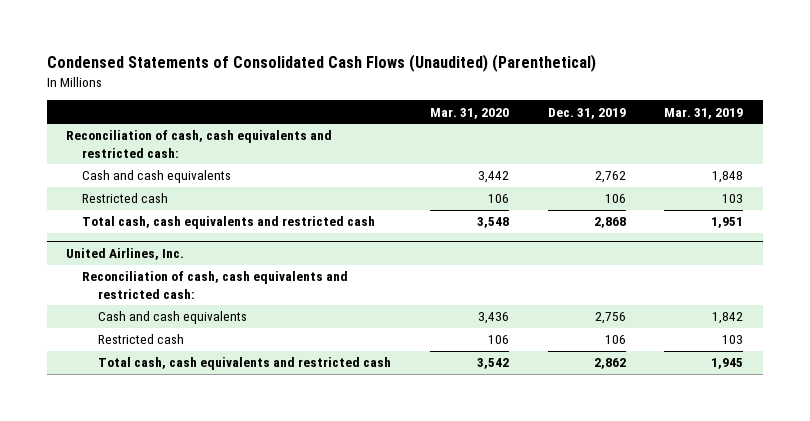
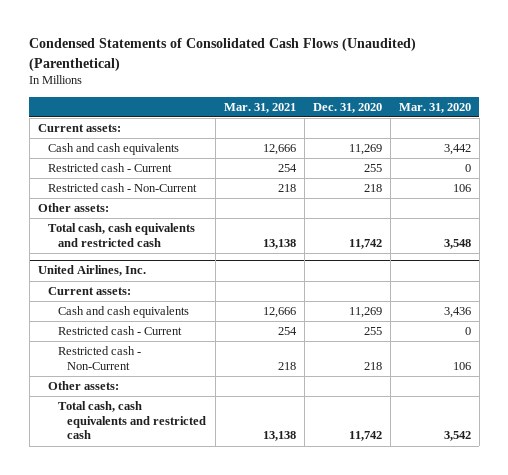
[547,107,626,119] Dec. 31, 2019 -> none
[664,107,744,119] Mar. 31, 2019 -> none
none -> [223,102,296,113] Mar. 31, 2021
none -> [312,102,382,113] Dec. 31, 2020
[66,130,333,158] Reconciliation of cash, cash equivalents and restricted cash: -> none
none -> [37,124,121,133] Current assets:
none -> [47,163,172,173] Restricted cash - Current
[82,193,169,204] Restricted cash -> [47,183,197,193] Restricted cash - Non-Current
none -> [37,203,109,213] Other assets:
[82,271,349,299] Reconciliation of cash, cash equivalents and restricted cash: -> none
none -> [47,287,131,296] Current assets:
none -> [57,326,182,336] Restricted cash - Current
[98,334,185,345] Restricted cash -> [57,346,141,370] Restricted cash - Non-Current
none -> [47,381,119,391] Other assets:

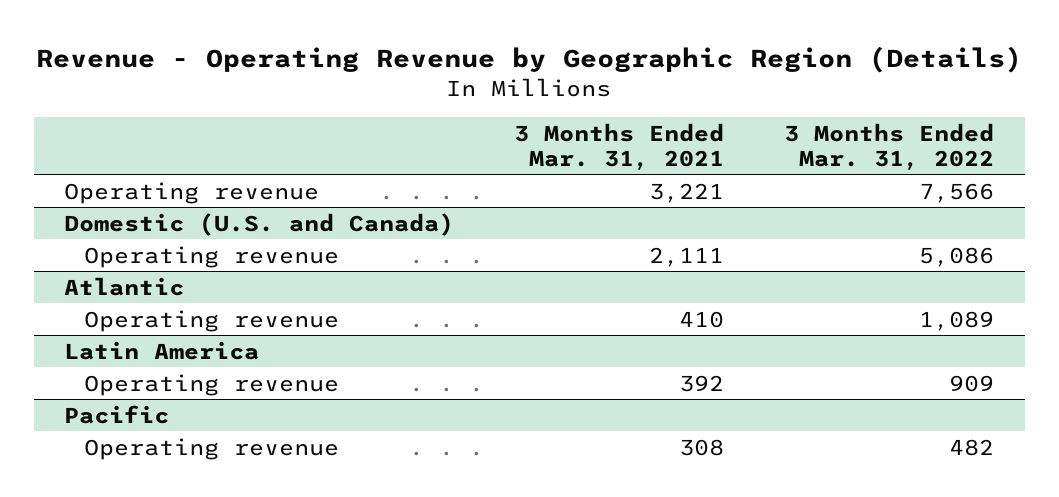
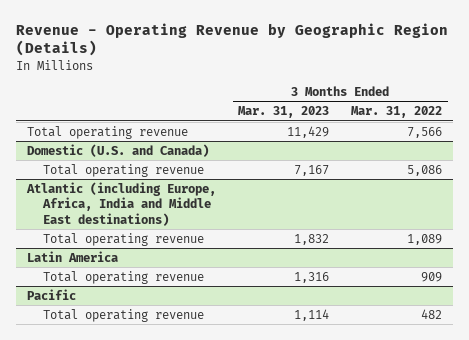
[514,122,725,170] 3 Months Ended Mar. 31, 2021 -> none
none -> [238,106,330,119] Mar. 31, 2023
[64,181,320,204] Operating revenue -> [26,125,188,139] Total operating revenue
[84,245,340,268] Operating revenue -> [42,163,204,177] Total operating revenue
[64,276,185,296] Atlantic -> [25,181,216,226] Atlantic (including Europe, Africa, India and Middle East destinations)
[84,309,340,332] Operating revenue -> [42,232,204,246] Total operating revenue
[84,373,340,396] Operating revenue -> [42,270,204,284] Total operating revenue
[84,437,340,460] Operating revenue -> [42,308,204,322] Total operating revenue

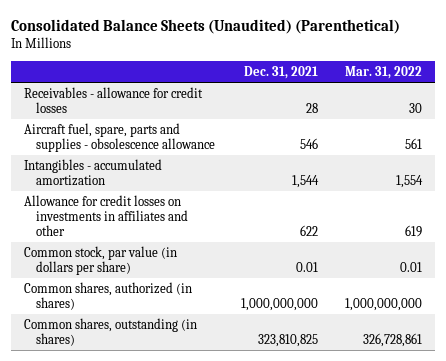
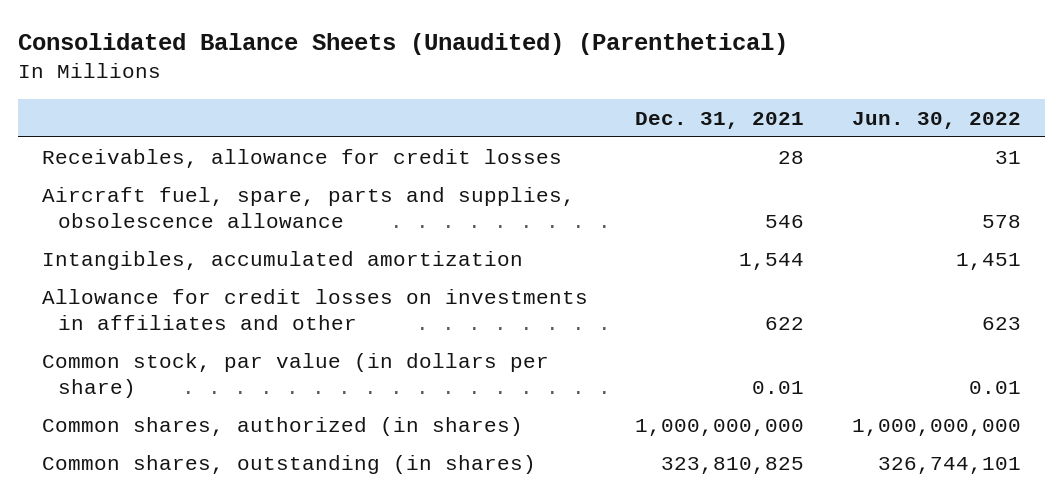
[344,66,422,80] Mar. 31, 2022 -> none
none -> [852,111,1022,129] Jun. 30, 2022
[24,87,204,113] Receivables - allowance for credit losses -> [41,148,562,168] Receivables, allowance for credit losses
[24,123,216,152] Aircraft fuel, spare, parts and supplies - obsolescence allowance -> [41,186,575,229] Aircraft fuel, spare, parts and supplies, obsolescence allowance
[24,159,163,186] Intangibles - accumulated amortization -> [41,250,523,270] Intangibles, accumulated amortization

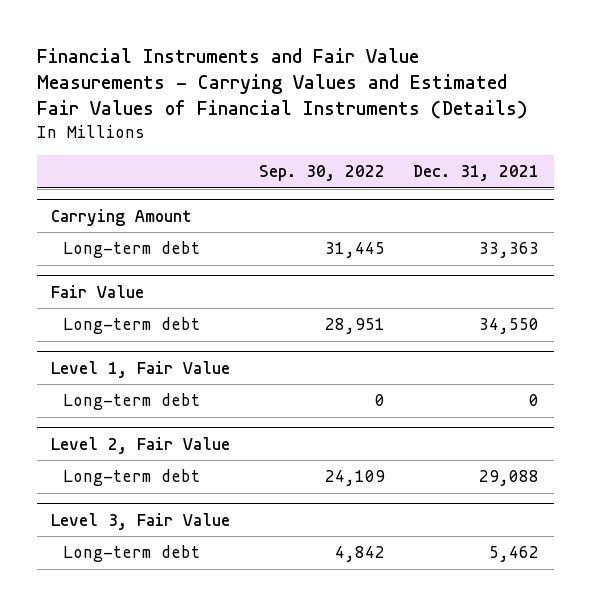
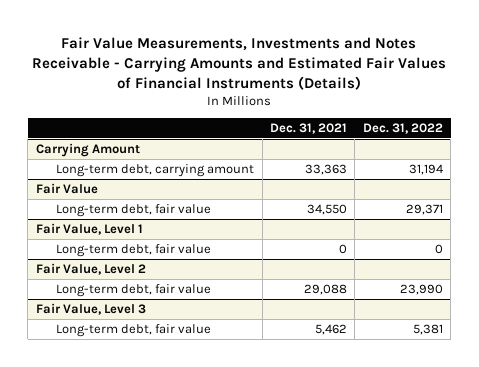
[36,47,528,120] Financial Instruments and Fair Value Measurements - Carrying Values and Estimated Fair Values of Financial Instruments (Details) -> [32,36,447,90] Fair Value Measurements, Investments and Notes Receivable - Carrying Amounts and Estimated Fair Values of Financial Instruments (Details)
[258,165,385,182] Sep. 30, 2022 -> none
none -> [362,122,443,134] Dec. 31, 2022
[62,241,200,259] Long-term debt -> [56,163,255,177] Long-term debt, carrying amount
[62,317,200,335] Long-term debt -> [56,203,212,217] Long-term debt, fair value
[51,360,231,378] Level 1, Fair Value -> [35,222,143,235] Fair Value, Level 1
[62,393,200,411] Long-term debt -> [56,243,212,257] Long-term debt, fair value
[51,436,231,454] Level 2, Fair Value -> [35,262,146,275] Fair Value, Level 2
[62,469,200,487] Long-term debt -> [56,283,212,297] Long-term debt, fair value
[51,512,231,530] Level 3, Fair Value -> [35,302,146,315] Fair Value, Level 3
[62,545,200,563] Long-term debt -> [56,323,212,337] Long-term debt, fair value

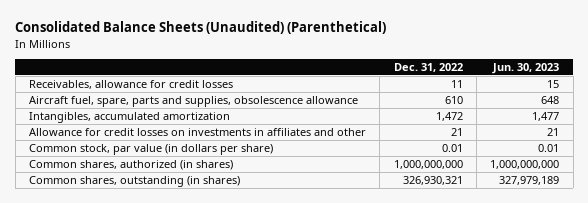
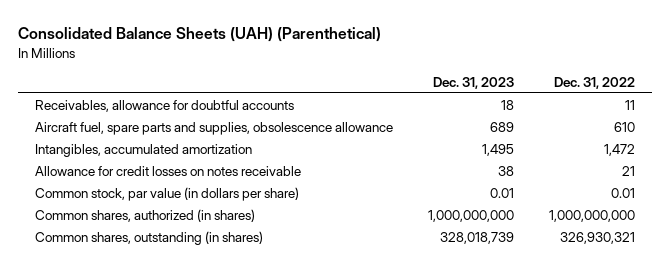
[15,21,387,35] Consolidated Balance Sheets (Unaudited) (Parenthetical) -> [17,27,381,43] Consolidated Balance Sheets (UAH) (Parenthetical)
[492,62,560,74] Jun. 30, 2023 -> none
none -> [432,76,514,89] Dec. 31, 2023
[28,79,233,89] Receivables, allowance for credit losses -> [35,99,295,112] Receivables, allowance for doubtful accounts
[28,95,358,107] Aircraft fuel, spare, parts and supplies, obsolescence allowance -> [35,121,394,135] Aircraft fuel, spare parts and supplies, obsolescence allowance
[28,127,366,136] Allowance for credit losses on investments in affiliates and other -> [35,165,302,176] Allowance for credit losses on notes receivable

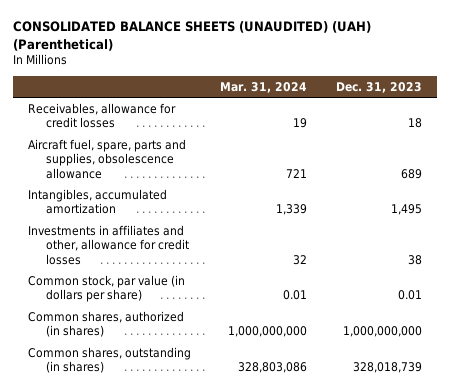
[17,27,381,43] Consolidated Balance Sheets (UAH) (Parenthetical) -> [13,21,372,51] CONSOLIDATED BALANCE SHEETS (UNAUDITED) (UAH) (Parenthetical)
[553,76,635,89] Dec. 31, 2022 -> none
none -> [220,81,308,93] Mar. 31, 2024
[35,99,295,112] Receivables, allowance for doubtful accounts -> [27,102,176,129] Receivables, allowance for credit losses
[35,121,394,135] Aircraft fuel, spare parts and supplies, obsolescence allowance -> [27,138,186,179] Aircraft fuel, spare, parts and supplies, obsolescence allowance
[35,165,302,176] Allowance for credit losses on notes receivable -> [27,224,189,265] Investments in affiliates and other, allowance for credit losses

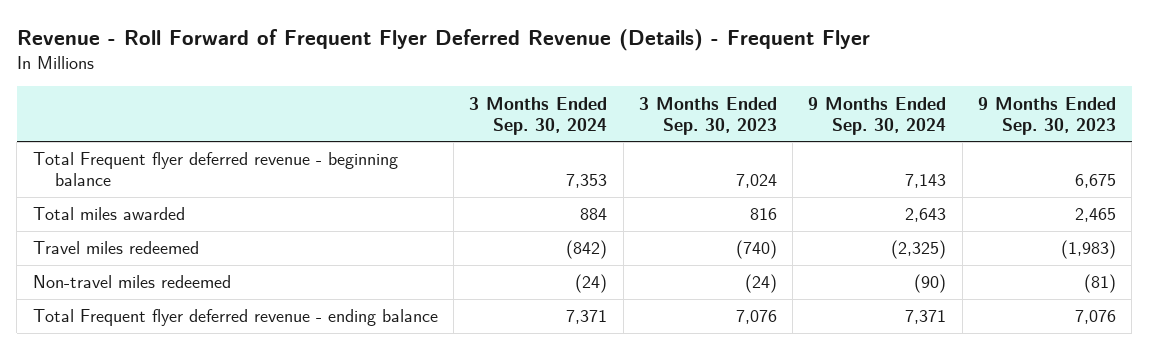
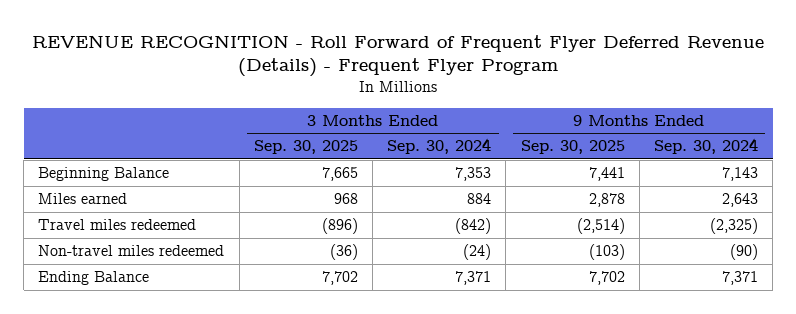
[16,28,870,51] Revenue - Roll Forward of Frequent Flyer Deferred Revenue (Details) - Frequent Flyer -> [32,34,765,78] REVENUE RECOGNITION - Roll Forward of Frequent Flyer Deferred Revenue (Details) - Frequent Flyer Program
[638,96,777,135] 3 Months Ended Sep. 30, 2023 -> none
[978,96,1117,135] 9 Months Ended Sep. 30, 2023 -> none
none -> [253,140,358,155] Sep. 30, 2025
none -> [520,140,625,155] Sep. 30, 2025
[32,152,398,187] Total Frequent flyer deferred revenue - beginning balance -> [38,167,170,182] Beginning Balance
[32,207,185,221] Total miles awarded -> [38,193,128,205] Miles earned
[32,309,438,327] Total Frequent flyer deferred revenue - ending balance -> [38,271,150,286] Ending Balance

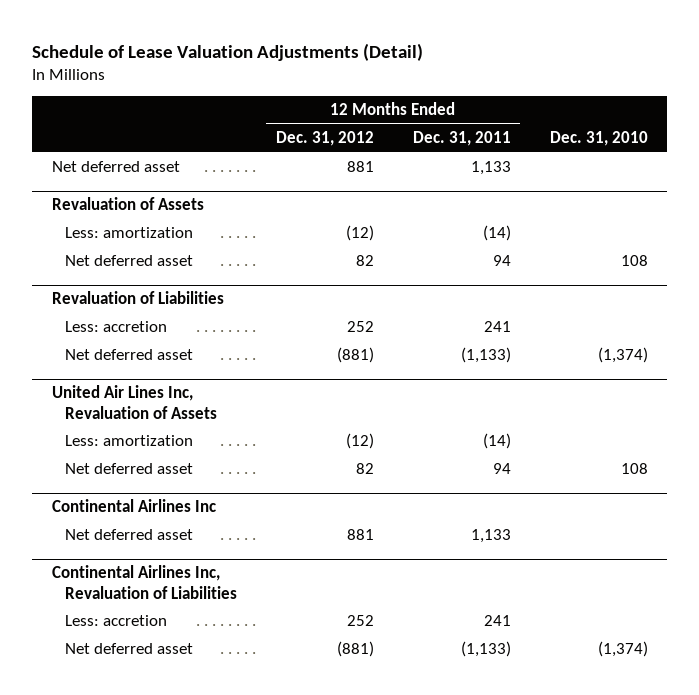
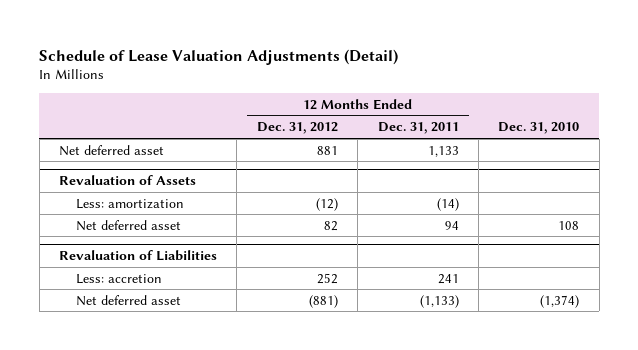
[51,385,217,419] United Air Lines Inc, Revaluation of Assets -> none
[64,435,193,447] Less: amortization -> none
[64,463,193,475] Net deferred asset -> none
[51,499,216,513] Continental Airlines Inc -> none
[64,529,193,541] Net deferred asset -> none
[51,565,237,599] Continental Airlines Inc, Revaluation of Liabilities -> none
[64,615,167,627] Less: accretion -> none
[64,643,193,655] Net deferred asset -> none

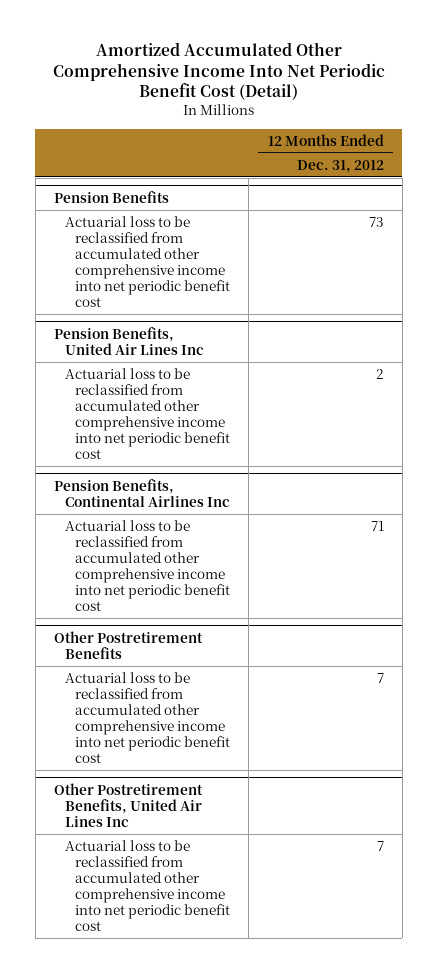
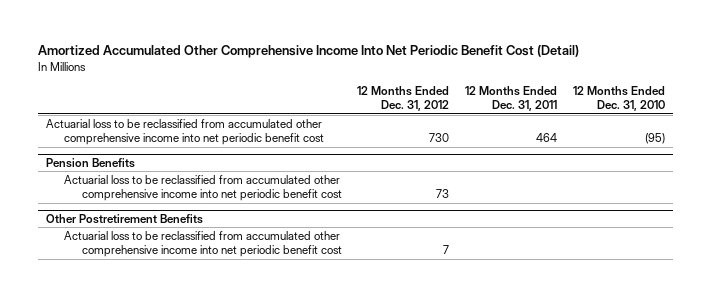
none -> [465,85,558,112] 12 Months Ended Dec. 31, 2011
none -> [572,85,665,112] 12 Months Ended Dec. 31, 2010
none -> [45,118,324,146] Actuarial loss to be reclassified from accumulated other comprehensive income into net periodic benefit cost
[53,326,204,355] Pension Benefits, United Air Lines Inc -> none
[64,367,231,459] Actuarial loss to be reclassified from accumulated other comprehensive income into net periodic benefit cost -> none
[53,478,230,507] Pension Benefits, Continental Airlines Inc -> none
[64,519,231,611] Actuarial loss to be reclassified from accumulated other comprehensive income into net periodic benefit cost -> none
[53,782,203,827] Other Postretirement Benefits, United Air Lines Inc -> none
[64,839,231,931] Actuarial loss to be reclassified from accumulated other comprehensive income into net periodic benefit cost -> none

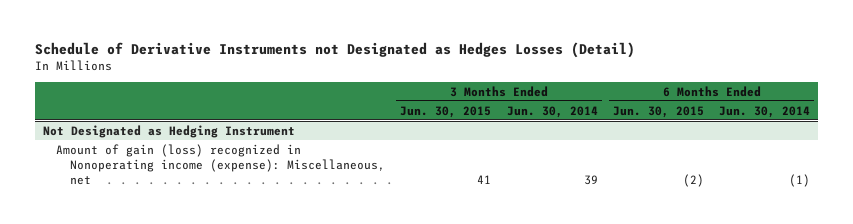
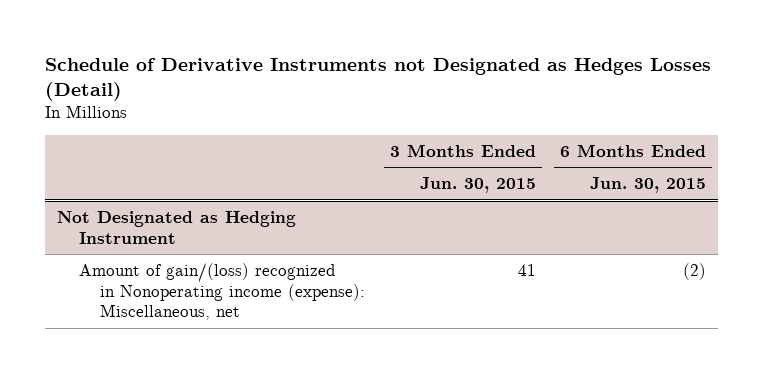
[506,105,598,118] Jun. 30, 2014 -> none
[719,105,811,118] Jun. 30, 2014 -> none
[56,143,385,186] Amount of gain (loss) recognized in Nonoperating income (expense): Miscellaneous, net -> [78,262,366,321] Amount of gain/(loss) recognized in Nonoperating income (expense): Miscellaneous, net

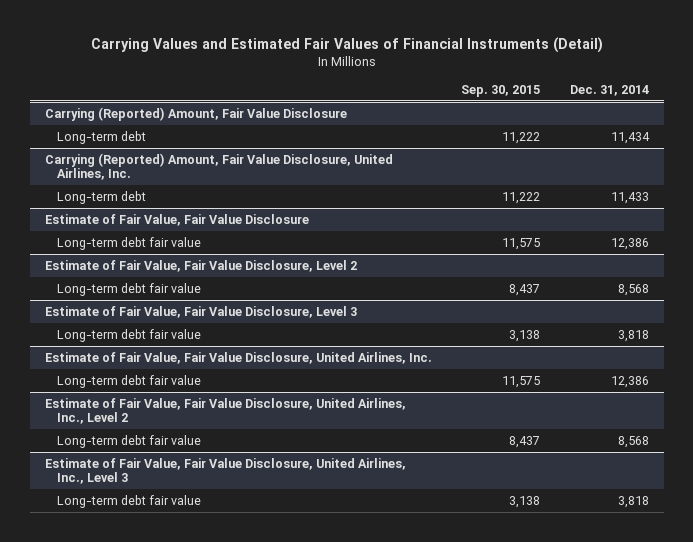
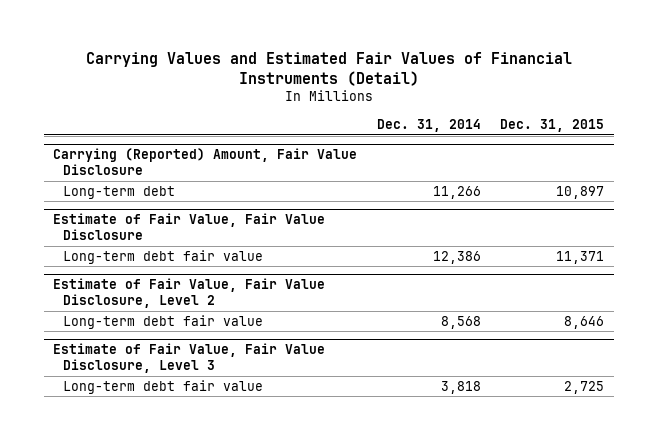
[461,84,541,97] Sep. 30, 2015 -> none
none -> [500,119,605,133] Dec. 31, 2015
[44,152,393,180] Carrying (Reported) Amount, Fair Value Disclosure, United Airlines, Inc. -> none
[56,190,146,204] Long-term debt -> none
[610,131,650,144] 11,434 -> [432,185,481,199] 11,266
[44,351,432,364] Estimate of Fair Value, Fair Value Disclosure, United Airlines, Inc. -> none
[56,374,201,388] Long-term debt fair value -> none
[44,397,406,424] Estimate of Fair Value, Fair Value Disclosure, United Airlines, Inc., Level 2 -> none
[56,434,201,448] Long-term debt fair value -> none
[44,457,406,484] Estimate of Fair Value, Fair Value Disclosure, United Airlines, Inc., Level 3 -> none
[56,494,201,508] Long-term debt fair value -> none

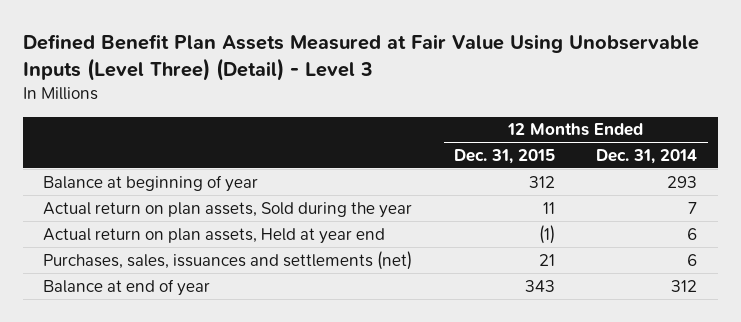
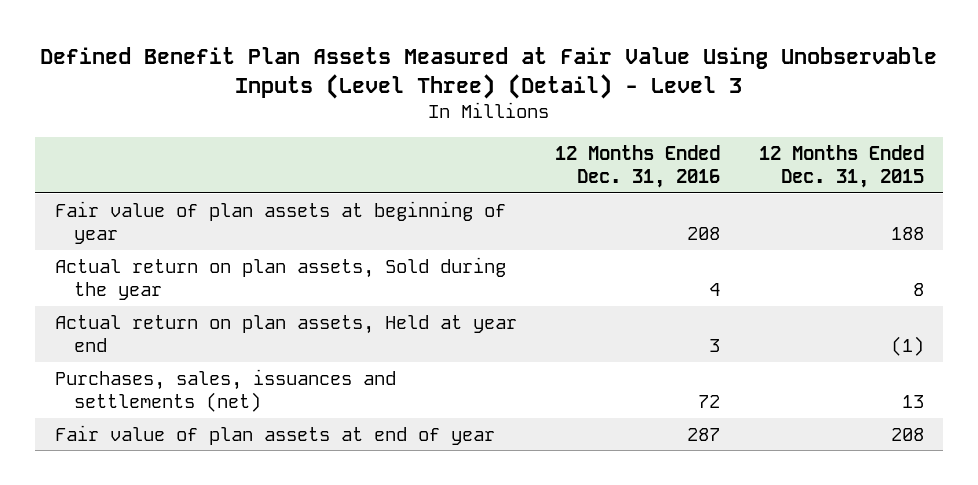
[596,148,698,164] Dec. 31, 2014 -> none
none -> [555,144,721,188] 12 Months Ended Dec. 31, 2016
[43,174,259,192] Balance at beginning of year -> [54,200,506,245] Fair value of plan assets at beginning of year
[528,175,555,188] 312 -> [890,227,924,241] 188
[542,201,555,214] 11 -> [912,283,924,297] 8
[538,253,555,266] 21 -> [901,395,924,409] 13
[43,278,211,296] Balance at end of year -> [54,424,495,445] Fair value of plan assets at end of year
[524,279,555,292] 343 -> [890,427,924,441] 208

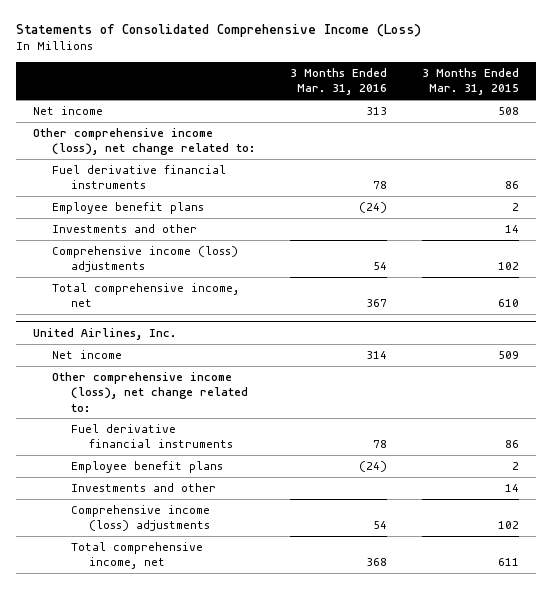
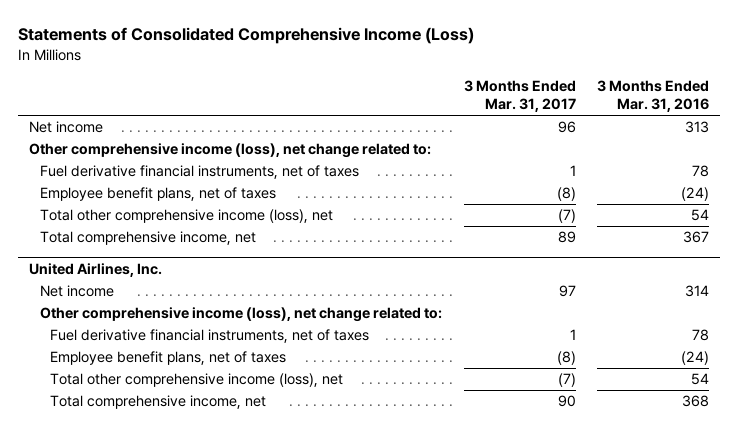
[421,68,519,96] 3 Months Ended Mar. 31, 2015 -> none
none -> [463,79,576,113] 3 Months Ended Mar. 31, 2017
[51,224,197,234] Investments and other -> none
[51,165,226,190] Fuel derivative financial instruments -> [39,165,359,180] Fuel derivative financial instruments, net of taxes
[51,202,204,215] Employee benefit plans -> [39,187,276,202] Employee benefit plans, net of taxes
[51,246,238,273] Comprehensive income (loss) adjustments -> [39,209,333,224] Total other comprehensive income (loss), net
[70,483,216,493] Investments and other -> none
[70,424,234,449] Fuel derivative financial instruments -> [50,329,370,344] Fuel derivative financial instruments, net of taxes
[70,461,223,474] Employee benefit plans -> [50,351,287,366] Employee benefit plans, net of taxes
[70,505,211,532] Comprehensive income (loss) adjustments -> [50,373,344,388] Total other comprehensive income (loss), net

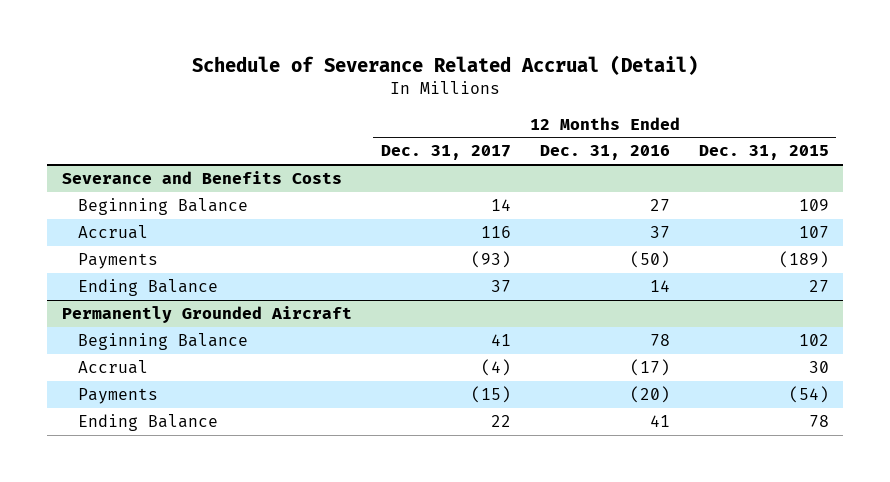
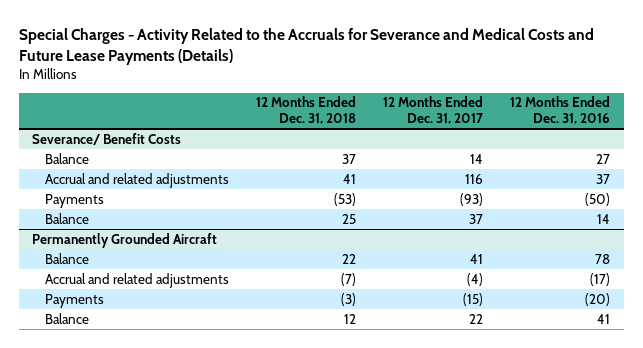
[192,55,699,76] Schedule of Severance Related Accrual (Detail) -> [18,27,594,65] Special Charges - Activity Related to the Accruals for Severance and Medical Costs and Future Lease Payments (Details)
[698,145,829,161] Dec. 31, 2015 -> none
none -> [256,96,357,125] 12 Months Ended Dec. 31, 2018
[61,171,342,185] Severance and Benefits Costs -> [32,132,182,145] Severance/ Benefit Costs
[77,198,248,216] Beginning Balance -> [44,152,89,164] Balance
[77,225,148,240] Accrual -> [44,172,229,188] Accrual and related adjustments
[77,279,218,297] Ending Balance -> [44,212,89,224] Balance
[77,333,248,351] Beginning Balance -> [44,252,89,264] Balance
[77,360,148,375] Accrual -> [44,272,229,288] Accrual and related adjustments
[77,414,218,432] Ending Balance -> [44,312,89,324] Balance

